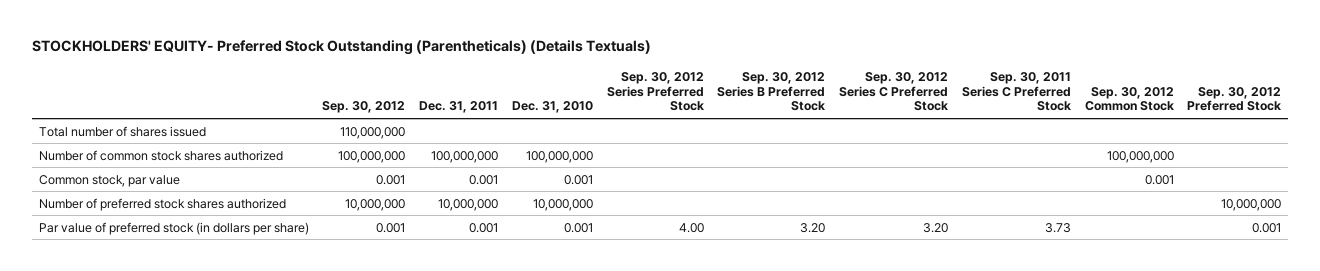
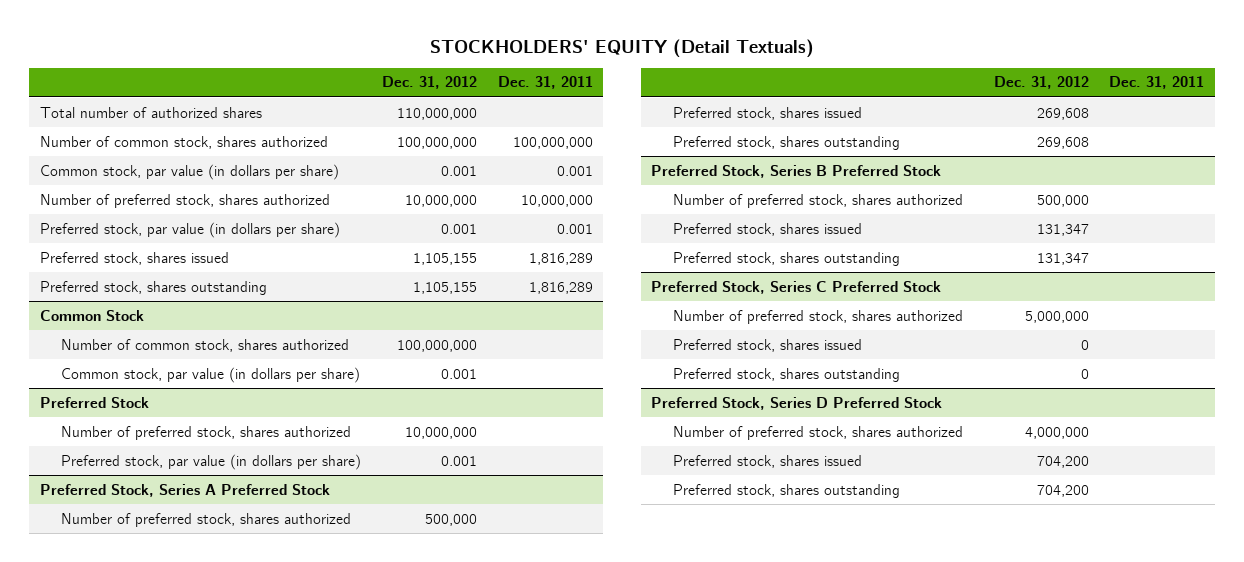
[31,40,651,56] STOCKHOLDERS' EQUITY- Preferred Stock Outstanding (Parentheticals) (Details Textuals) -> [429,38,814,58] STOCKHOLDERS' EQUITY (Detail Textuals)
[322,101,406,114] Sep. 30, 2012 -> none
[511,101,593,114] Dec. 31, 2010 -> none
[606,71,704,112] Sep. 30, 2012 Series Preferred Stock -> none
[717,71,826,112] Sep. 30, 2012 Series B Preferred Stock -> none
[839,71,949,112] Sep. 30, 2012 Series C Preferred Stock -> none
[961,71,1071,112] Sep. 30, 2011 Series C Preferred Stock -> none
[1084,86,1174,112] Sep. 30, 2012 Common Stock -> none
[1187,86,1282,112] Sep. 30, 2012 Preferred Stock -> none
none -> [382,76,478,90] Dec. 31, 2012
[38,125,206,137] Total number of shares issued -> [39,106,262,118] Total number of authorized shares
[38,149,283,161] Number of common stock shares authorized -> [39,135,328,149] Number of common stock, shares authorized
[38,174,180,187] Common stock, par value -> [39,163,339,180] Common stock, par value (in dollars per share)
[38,197,286,211] Number of preferred stock shares authorized -> [39,193,330,208] Number of preferred stock, shares authorized
[38,221,309,235] Par value of preferred stock (in dollars per share) -> [39,221,340,238] Preferred stock, par value (in dollars per share)
none -> [39,251,229,265] Preferred stock, shares issued
none -> [39,280,267,295] Preferred stock, shares outstanding
none -> [39,309,144,321] Common Stock
none -> [61,338,350,352] Number of common stock, shares authorized
none -> [61,366,361,383] Common stock, par value (in dollars per share)
none -> [39,396,149,408] Preferred Stock
none -> [61,425,352,440] Number of preferred stock, shares authorized
none -> [61,453,362,470] Preferred stock, par value (in dollars per share)
none -> [39,483,330,497] Preferred Stock, Series A Preferred Stock
none -> [61,512,352,527] Number of preferred stock, shares authorized
none -> [672,106,862,120] Preferred stock, shares issued
none -> [672,135,900,150] Preferred stock, shares outstanding
none -> [651,164,942,178] Preferred Stock, Series B Preferred Stock
none -> [672,193,963,208] Number of preferred stock, shares authorized
none -> [672,222,862,236] Preferred stock, shares issued
none -> [672,251,900,266] Preferred stock, shares outstanding
none -> [651,280,942,294] Preferred Stock, Series C Preferred Stock
none -> [672,309,963,324] Number of preferred stock, shares authorized
none -> [672,338,862,352] Preferred stock, shares issued
none -> [672,367,900,382] Preferred stock, shares outstanding
none -> [651,396,943,410] Preferred Stock, Series D Preferred Stock
none -> [672,425,963,440] Number of preferred stock, shares authorized
none -> [672,454,862,468] Preferred stock, shares issued
none -> [672,483,900,498] Preferred stock, shares outstanding

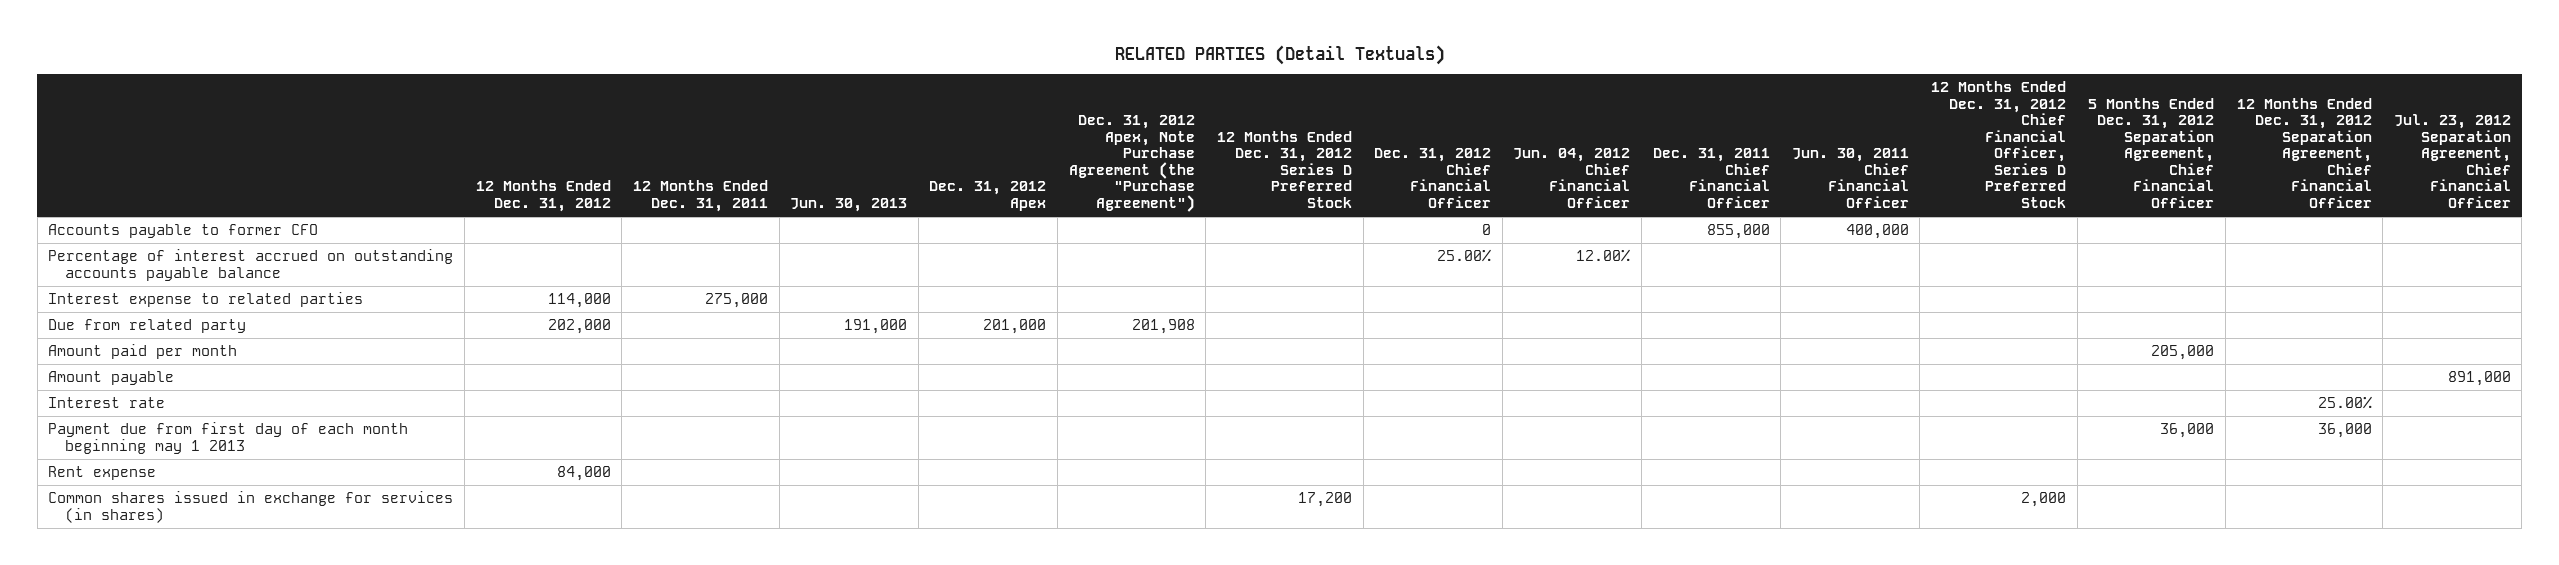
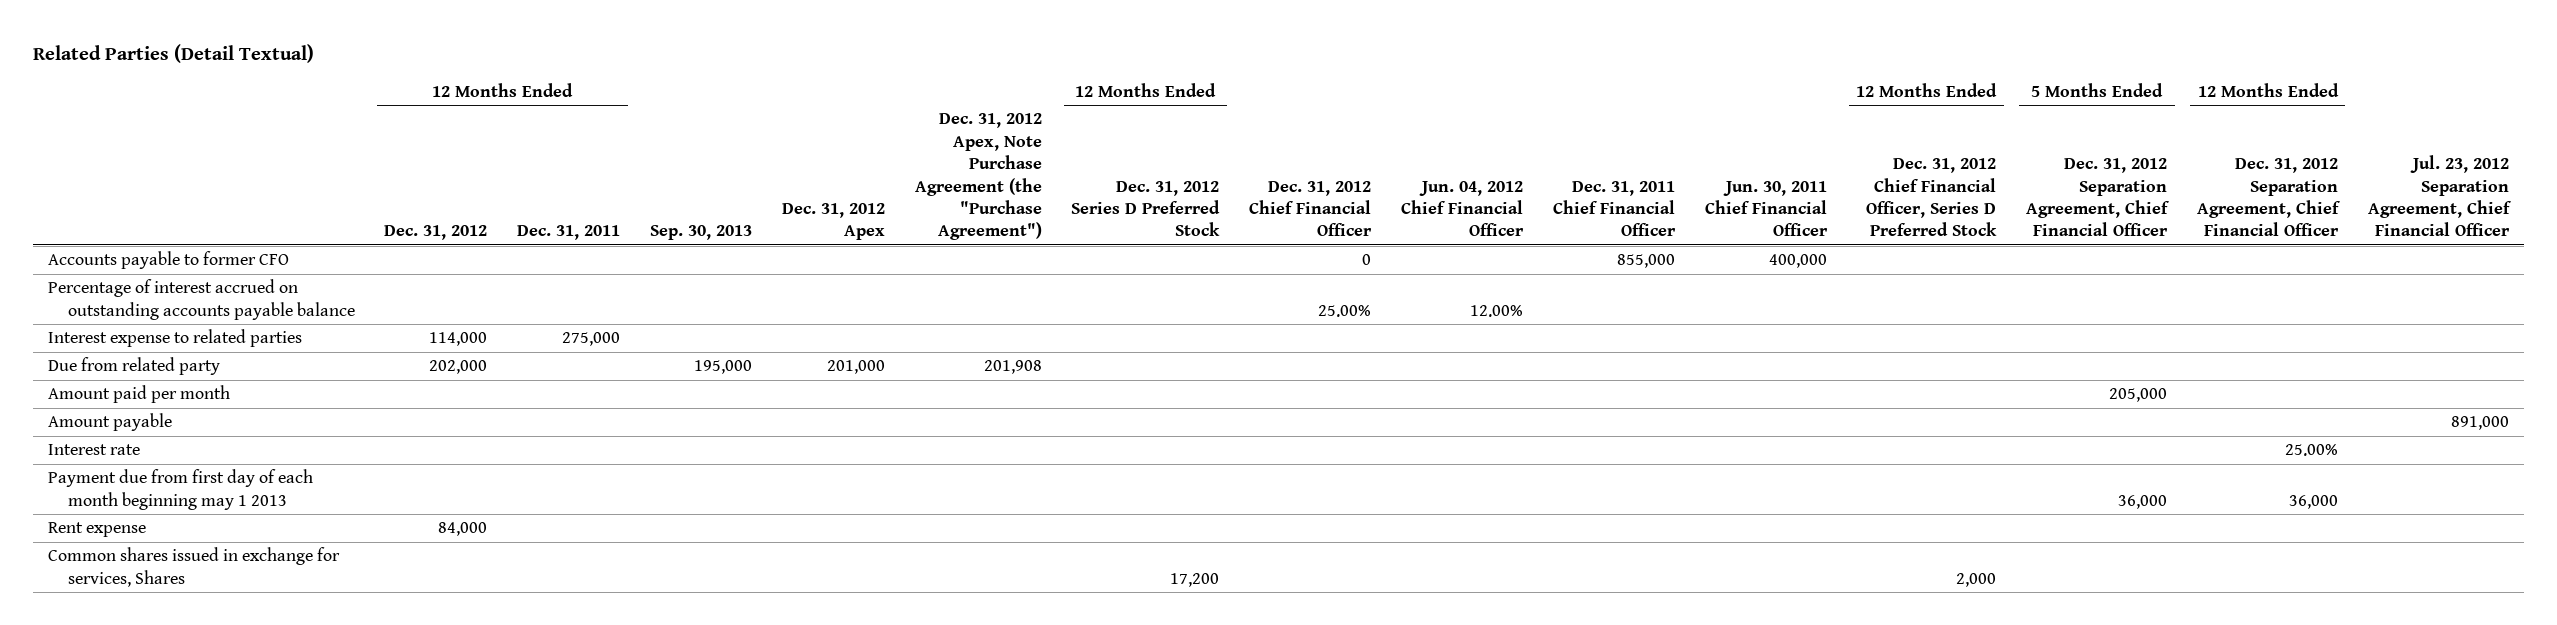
[1114,44,1445,65] RELATED PARTIES (Detail Textuals) -> [33,44,315,64] Related Parties (Detail Textual)
[790,198,908,213] Jun. 30, 2013 -> none
none -> [649,225,752,241] Sep. 30, 2013
[48,491,454,523] Common shares issued in exchange for services (in shares) -> [48,547,341,587] Common shares issued in exchange for services, Shares

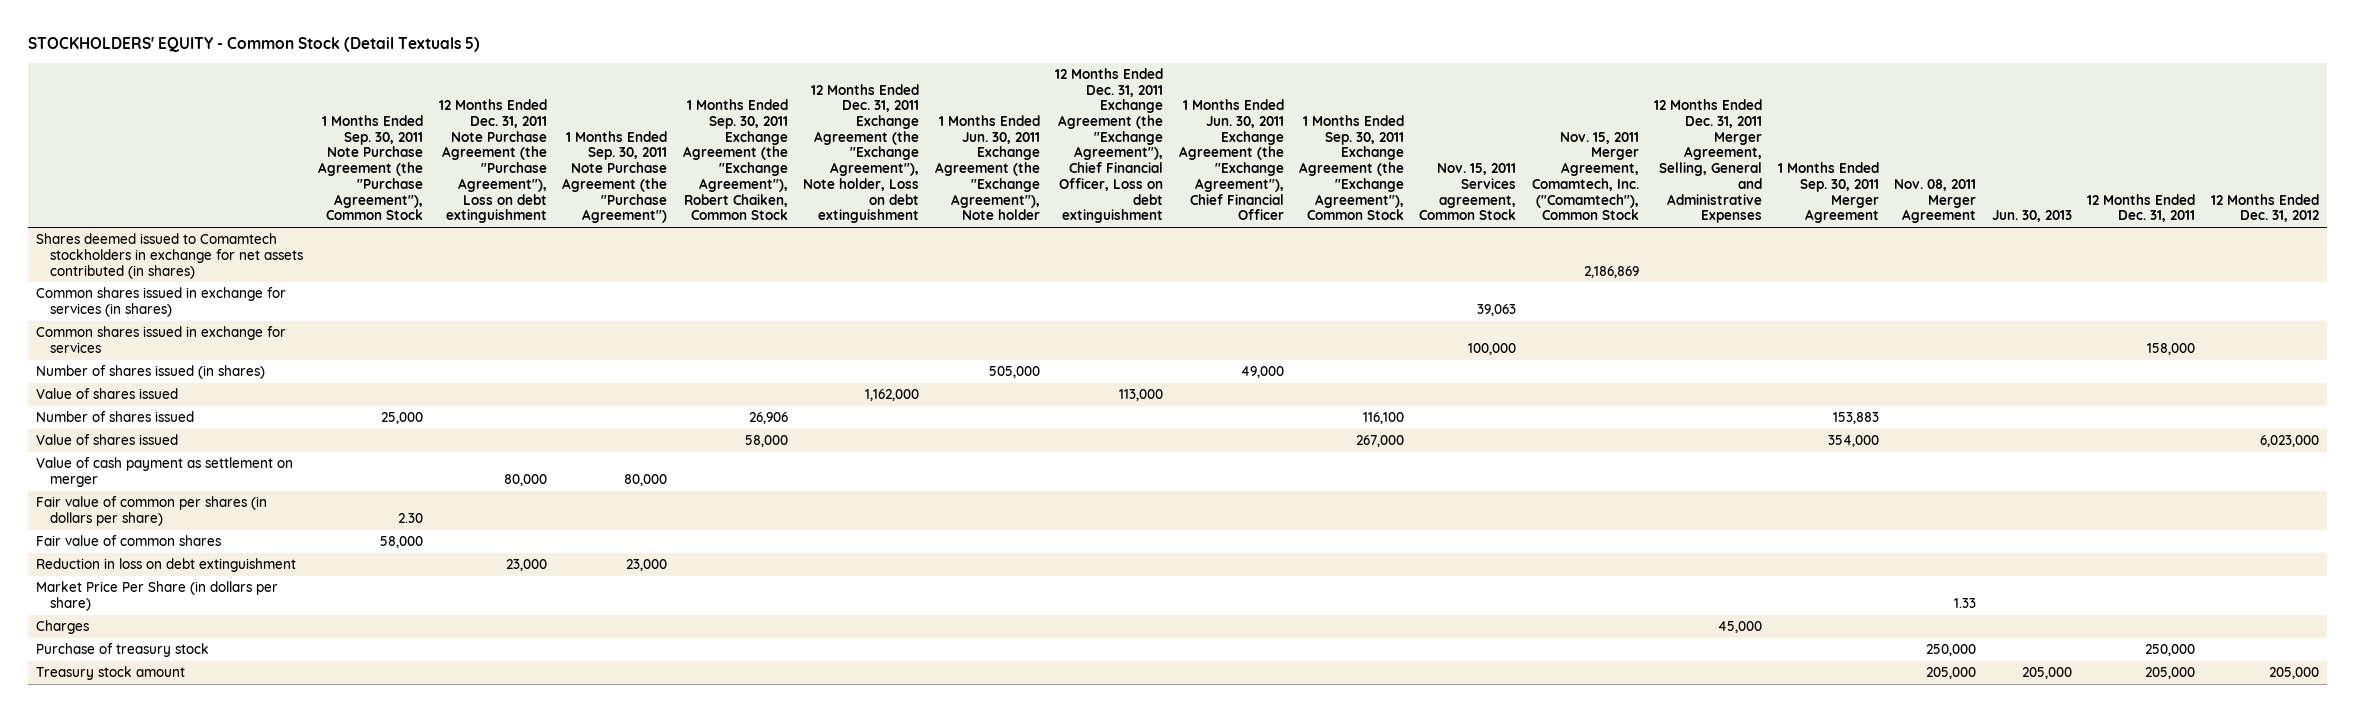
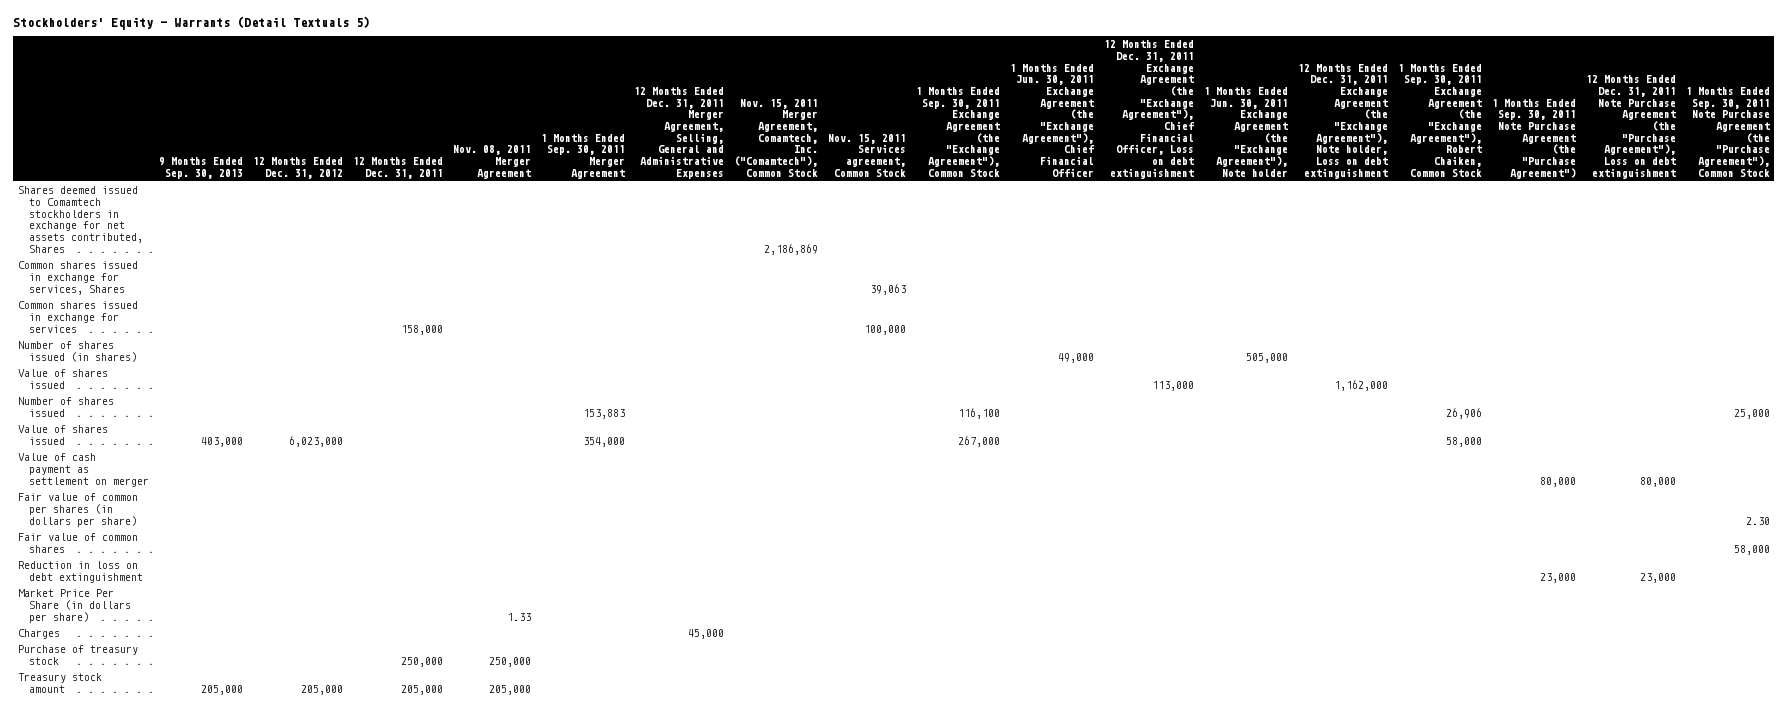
[28,37,481,53] STOCKHOLDERS' EQUITY - Common Stock (Detail Textuals 5) -> [12,15,370,30] Stockholders' Equity - Warrants (Detail Textuals 5)
[1991,210,2072,223] Jun. 30, 2013 -> none
none -> [158,157,243,179] 9 Months Ended Sep. 30, 2013
[35,233,303,279] Shares deemed issued to Comamtech stockholders in exchange for net assets contributed (in shares) -> [17,186,144,253] Shares deemed issued to Comamtech stockholders in exchange for net assets contributed, Shares
[35,287,286,317] Common shares issued in exchange for services (in shares) -> [17,261,138,295] Common shares issued in exchange for services, Shares

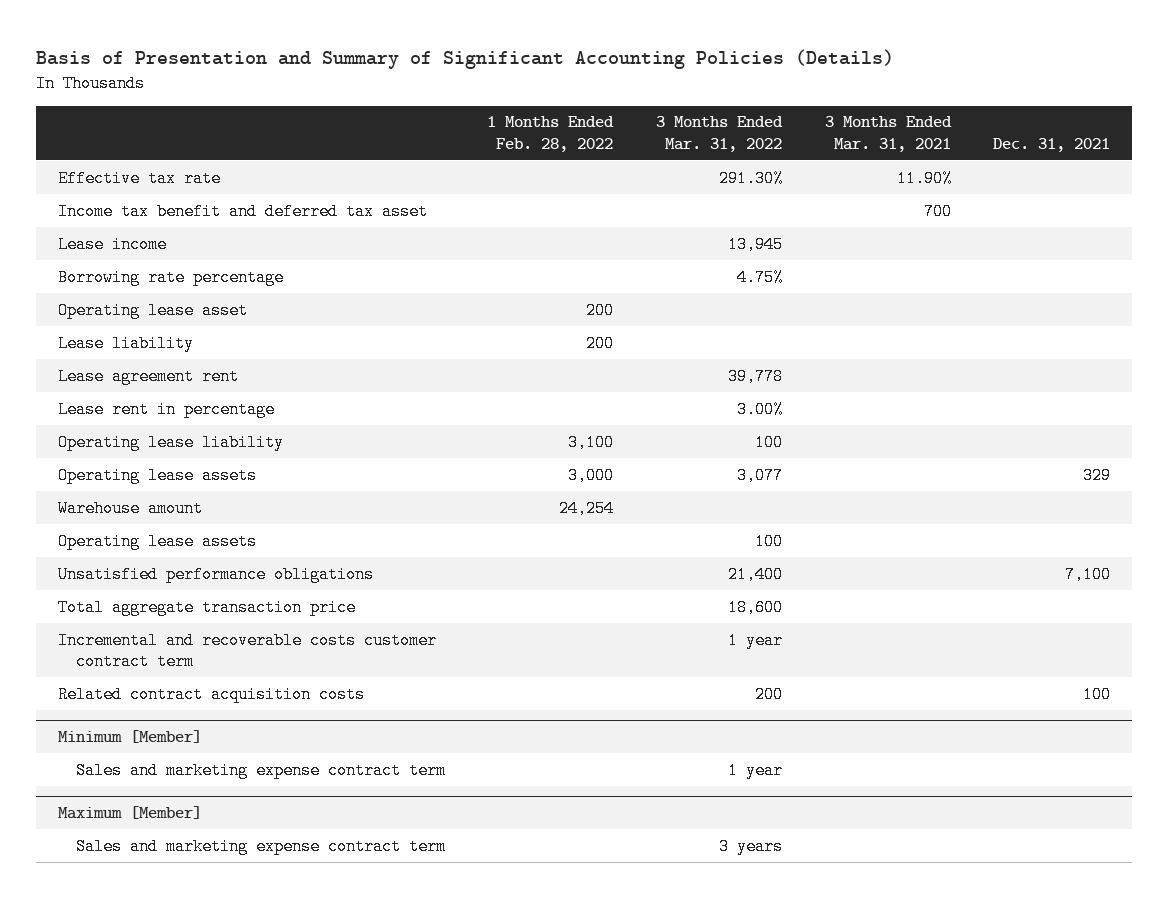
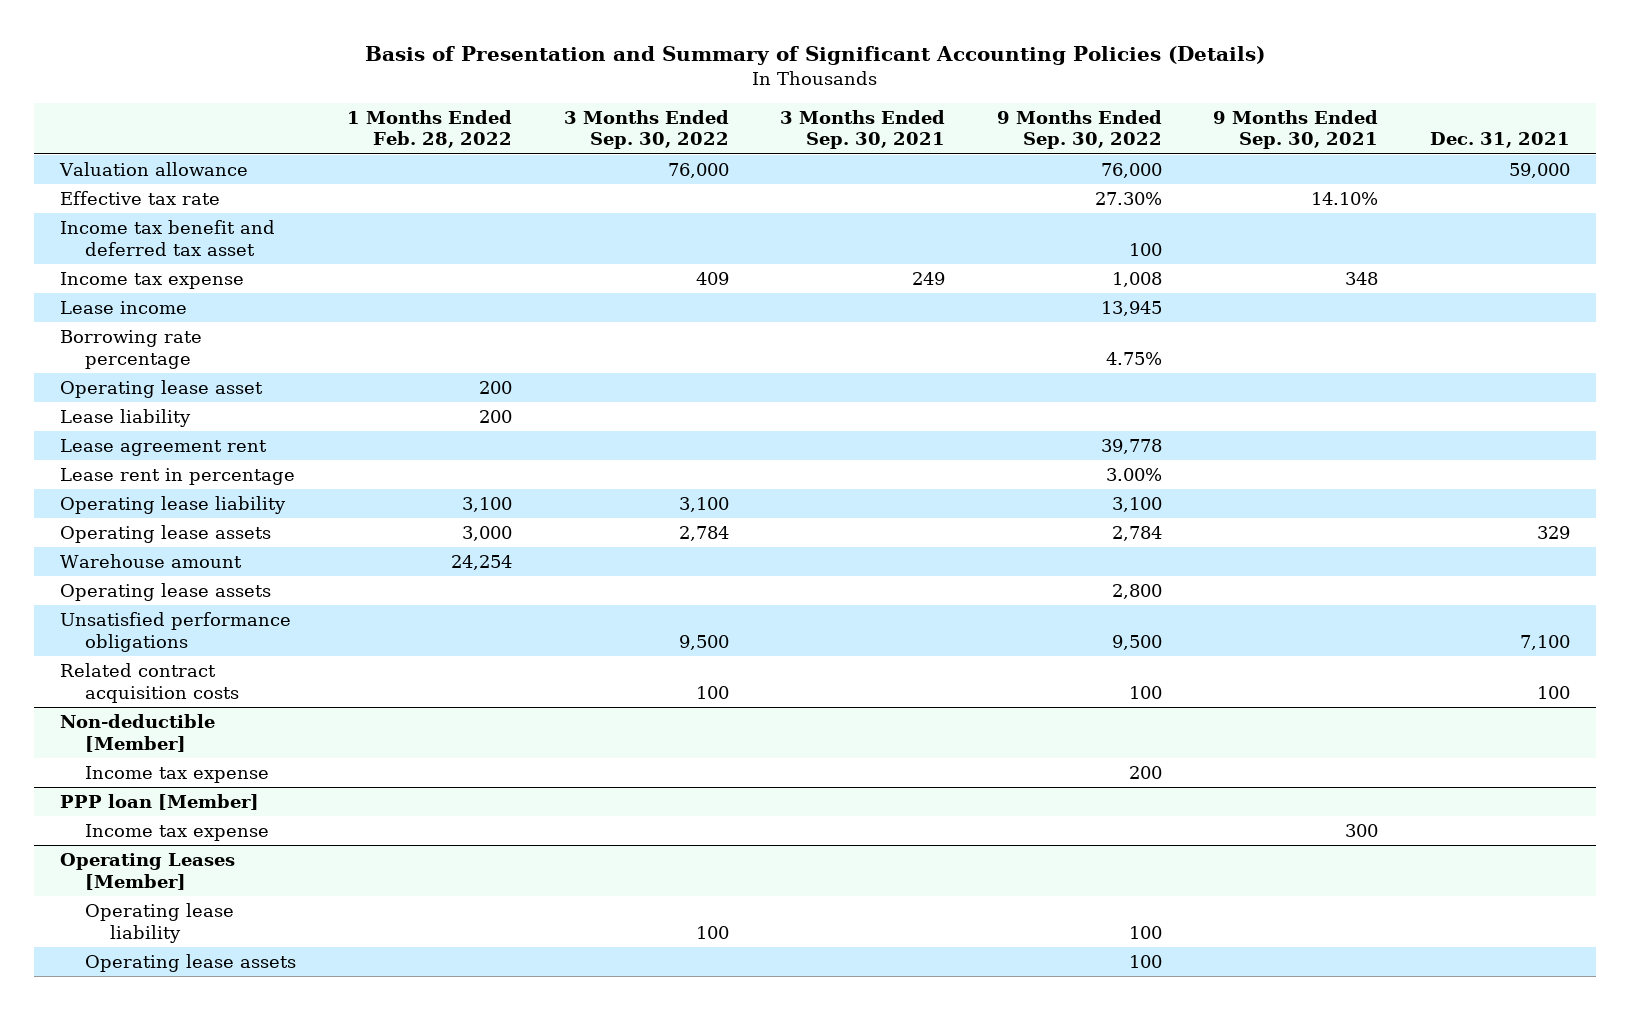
[656,116,784,152] 3 Months Ended Mar. 31, 2022 -> none
[824,116,952,152] 3 Months Ended Mar. 31, 2021 -> none
none -> [563,109,729,150] 3 Months Ended Sep. 30, 2022
none -> [780,109,946,150] 3 Months Ended Sep. 30, 2021
none -> [996,109,1162,150] 9 Months Ended Sep. 30, 2022
none -> [1213,109,1379,150] 9 Months Ended Sep. 30, 2021
none -> [58,161,248,176] Valuation allowance
none -> [59,271,244,289] Income tax expense
[57,598,356,616] Total aggregate transaction price -> none
[57,631,437,671] Incremental and recoverable costs customer contract term -> none
[57,730,202,744] Minimum [Member] -> none
[75,761,446,779] Sales and marketing expense contract term -> none
[57,806,202,820] Maximum [Member] -> none
[75,837,446,855] Sales and marketing expense contract term -> none
none -> [59,713,215,752] Non-deductible [Member]
none -> [84,765,269,783] Income tax expense
none -> [59,793,259,810] PPP loan [Member]
none -> [84,823,269,841] Income tax expense
none -> [59,852,235,890] Operating Leases [Member]
none -> [84,902,234,943] Operating lease liability
none -> [84,953,296,972] Operating lease assets

